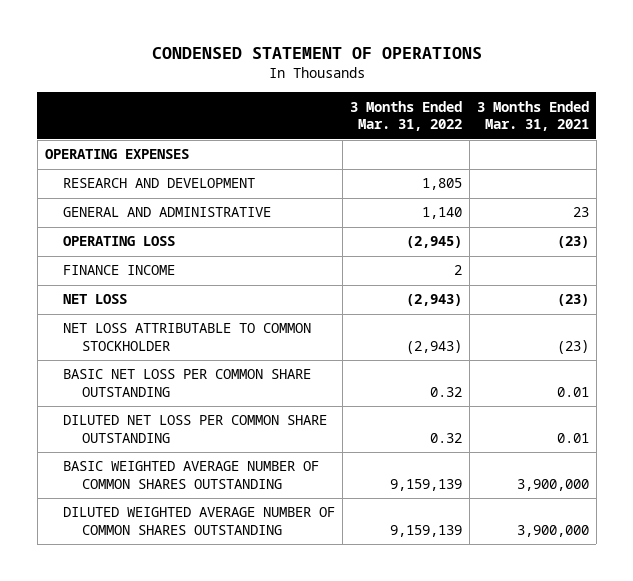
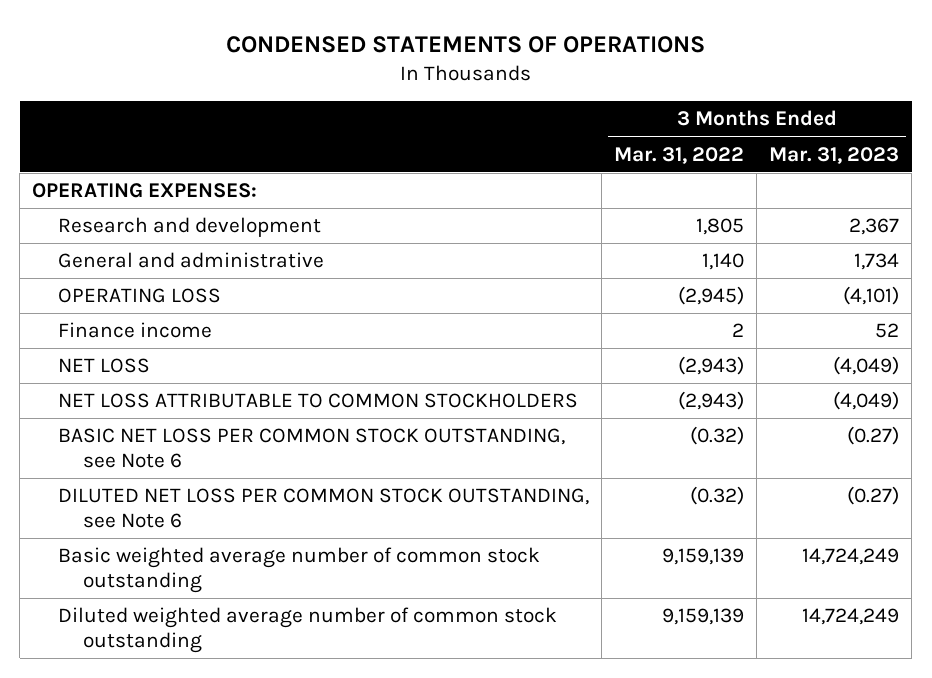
[151,47,482,60] CONDENSED STATEMENT OF OPERATIONS -> [225,36,705,54] CONDENSED STATEMENTS OF OPERATIONS
[476,100,589,132] 3 Months Ended Mar. 31, 2021 -> none
none -> [769,146,900,164] Mar. 31, 2023
[44,149,189,160] OPERATING EXPENSES -> [32,183,258,199] OPERATING EXPENSES:
[63,178,256,189] RESEARCH AND DEVELOPMENT -> [57,217,321,238] Research and development
[63,207,272,218] GENERAL AND ADMINISTRATIVE -> [57,252,324,269] General and administrative
[63,265,176,276] FINANCE INCOME -> [57,322,212,339] Finance income
[63,323,312,352] NET LOSS ATTRIBUTABLE TO COMMON STOCKHOLDER -> [57,393,578,409] NET LOSS ATTRIBUTABLE TO COMMON STOCKHOLDERS
[63,369,312,398] BASIC NET LOSS PER COMMON SHARE OUTSTANDING -> [57,428,565,468] BASIC NET LOSS PER COMMON STOCK OUTSTANDING, see Note 6
[429,387,462,398] 0.32 -> [690,426,745,446] (0.32)
[63,415,328,444] DILUTED NET LOSS PER COMMON SHARE OUTSTANDING -> [57,488,589,528] DILUTED NET LOSS PER COMMON STOCK OUTSTANDING, see Note 6
[429,433,462,444] 0.32 -> [690,486,745,506] (0.32)
[63,461,320,490] BASIC WEIGHTED AVERAGE NUMBER OF COMMON SHARES OUTSTANDING -> [57,547,540,593] Basic weighted average number of common stock outstanding
[63,507,336,536] DILUTED WEIGHTED AVERAGE NUMBER OF COMMON SHARES OUTSTANDING -> [57,607,557,653] Diluted weighted average number of common stock outstanding

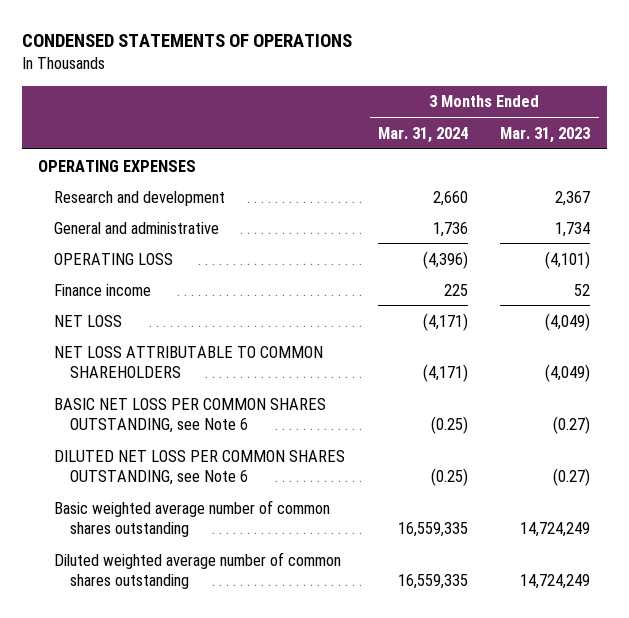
[614,146,745,164] Mar. 31, 2022 -> none
none -> [377,126,468,143] Mar. 31, 2024
[32,183,258,199] OPERATING EXPENSES: -> [38,159,197,172] OPERATING EXPENSES
[57,393,578,409] NET LOSS ATTRIBUTABLE TO COMMON STOCKHOLDERS -> [54,345,324,379] NET LOSS ATTRIBUTABLE TO COMMON SHAREHOLDERS
[57,428,565,468] BASIC NET LOSS PER COMMON STOCK OUTSTANDING, see Note 6 -> [54,397,327,434] BASIC NET LOSS PER COMMON SHARES OUTSTANDING, see Note 6
[57,488,589,528] DILUTED NET LOSS PER COMMON STOCK OUTSTANDING, see Note 6 -> [54,449,346,486] DILUTED NET LOSS PER COMMON SHARES OUTSTANDING, see Note 6
[57,547,540,593] Basic weighted average number of common stock outstanding -> [54,499,331,538] Basic weighted average number of common shares outstanding
[57,607,557,653] Diluted weighted average number of common stock outstanding -> [54,551,342,590] Diluted weighted average number of common shares outstanding

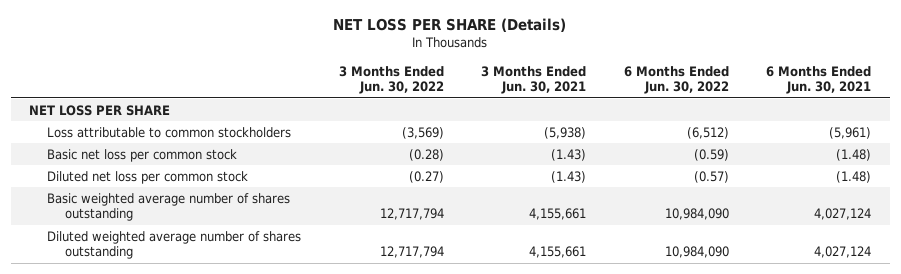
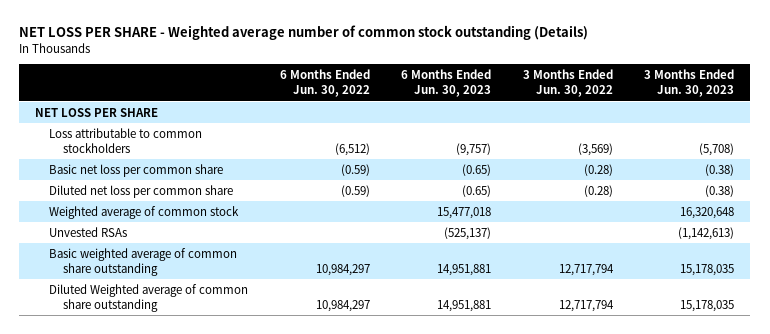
[333,18,567,33] NET LOSS PER SHARE (Details) -> [19,25,589,41] NET LOSS PER SHARE - Weighted average number of common stock outstanding (Details)
[481,65,587,95] 3 Months Ended Jun. 30, 2021 -> none
[766,65,872,95] 6 Months Ended Jun. 30, 2021 -> none
none -> [401,69,492,98] 6 Months Ended Jun. 30, 2023
none -> [644,69,735,98] 3 Months Ended Jun. 30, 2023
[47,148,238,162] Basic net loss per common stock -> [49,163,224,177] Basic net loss per common share
[47,170,249,184] Diluted net loss per common stock -> [49,184,234,198] Diluted net loss per common share
[408,170,444,183] (0.27) -> [583,184,613,197] (0.28)
[693,170,729,183] (0.57) -> [340,184,370,197] (0.59)
none -> [49,205,240,219] Weighted average of common stock
none -> [49,226,128,237] Unvested RSAs
[47,192,291,222] Basic weighted average number of shares outstanding -> [49,247,238,276] Basic weighted average of common share outstanding
[664,208,729,221] 10,984,090 -> [315,263,370,276] 10,984,297
[47,230,302,260] Diluted weighted average number of shares outstanding -> [49,283,249,312] Diluted Weighted average of common share outstanding
[664,246,729,259] 10,984,090 -> [315,299,370,312] 10,984,297

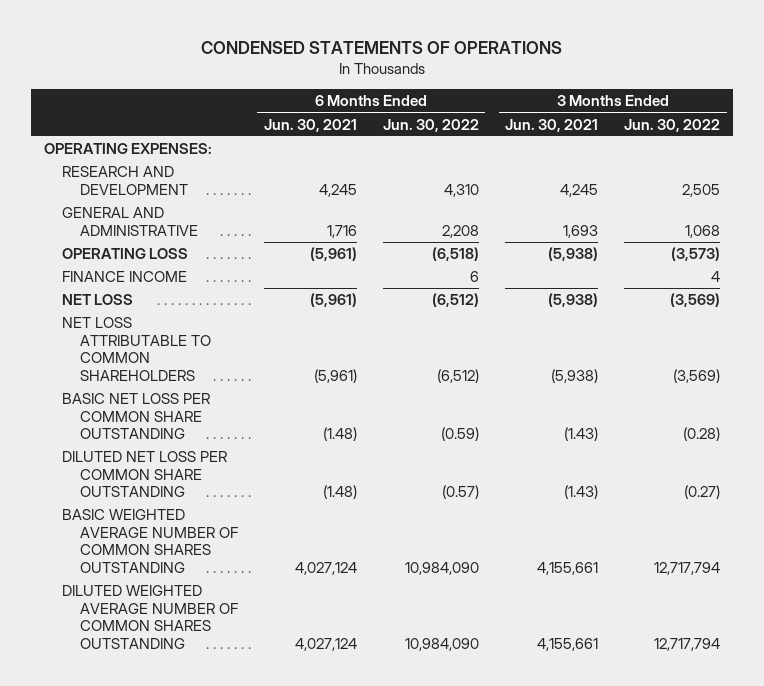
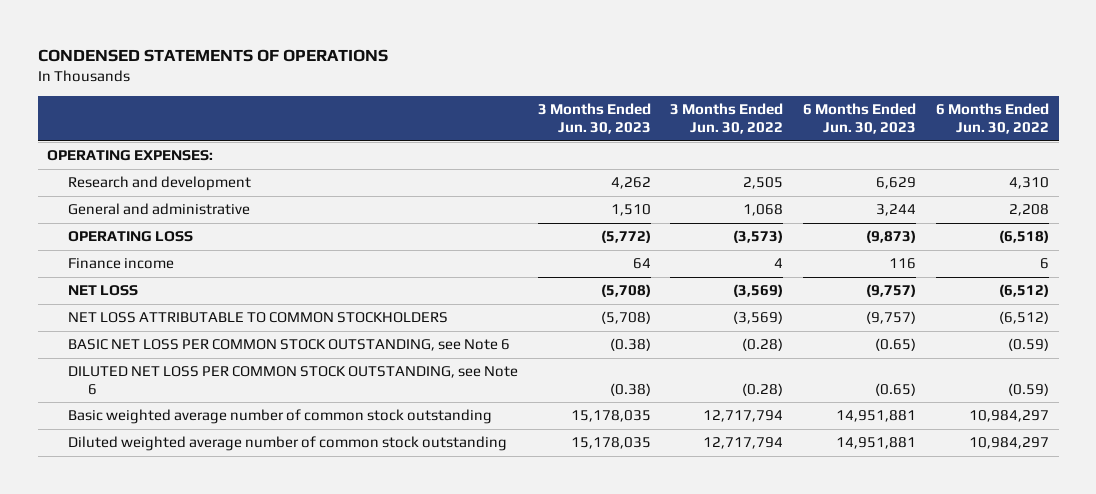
[263,118,357,132] Jun. 30, 2021 -> none
[505,118,599,132] Jun. 30, 2021 -> none
none -> [537,103,651,135] 3 Months Ended Jun. 30, 2023
none -> [803,103,917,135] 6 Months Ended Jun. 30, 2023
[61,166,188,195] RESEARCH AND DEVELOPMENT -> [67,176,251,192] Research and development
[61,207,198,236] GENERAL AND ADMINISTRATIVE -> [67,203,250,216] General and administrative
[61,271,187,283] FINANCE INCOME -> [67,258,174,270] Finance income
[61,317,211,381] NET LOSS ATTRIBUTABLE TO COMMON SHAREHOLDERS -> [67,312,448,324] NET LOSS ATTRIBUTABLE TO COMMON STOCKHOLDERS
[61,393,210,440] BASIC NET LOSS PER COMMON SHARE OUTSTANDING -> [67,339,510,352] BASIC NET LOSS PER COMMON STOCK OUTSTANDING, see Note 6
[61,451,227,498] DILUTED NET LOSS PER COMMON SHARE OUTSTANDING -> [67,366,518,395] DILUTED NET LOSS PER COMMON STOCK OUTSTANDING, see Note 6
[441,485,479,500] (0.57) -> [1007,382,1049,396] (0.59)
[684,485,721,500] (0.27) -> [742,382,784,396] (0.28)
[61,509,238,573] BASIC WEIGHTED AVERAGE NUMBER OF COMMON SHARES OUTSTANDING -> [67,409,492,425] Basic weighted average number of common stock outstanding
[404,561,479,575] 10,984,090 -> [968,410,1049,423] 10,984,297
[61,585,238,649] DILUTED WEIGHTED AVERAGE NUMBER OF COMMON SHARES OUTSTANDING -> [67,436,507,452] Diluted weighted average number of common stock outstanding
[404,637,479,651] 10,984,090 -> [968,437,1049,450] 10,984,297

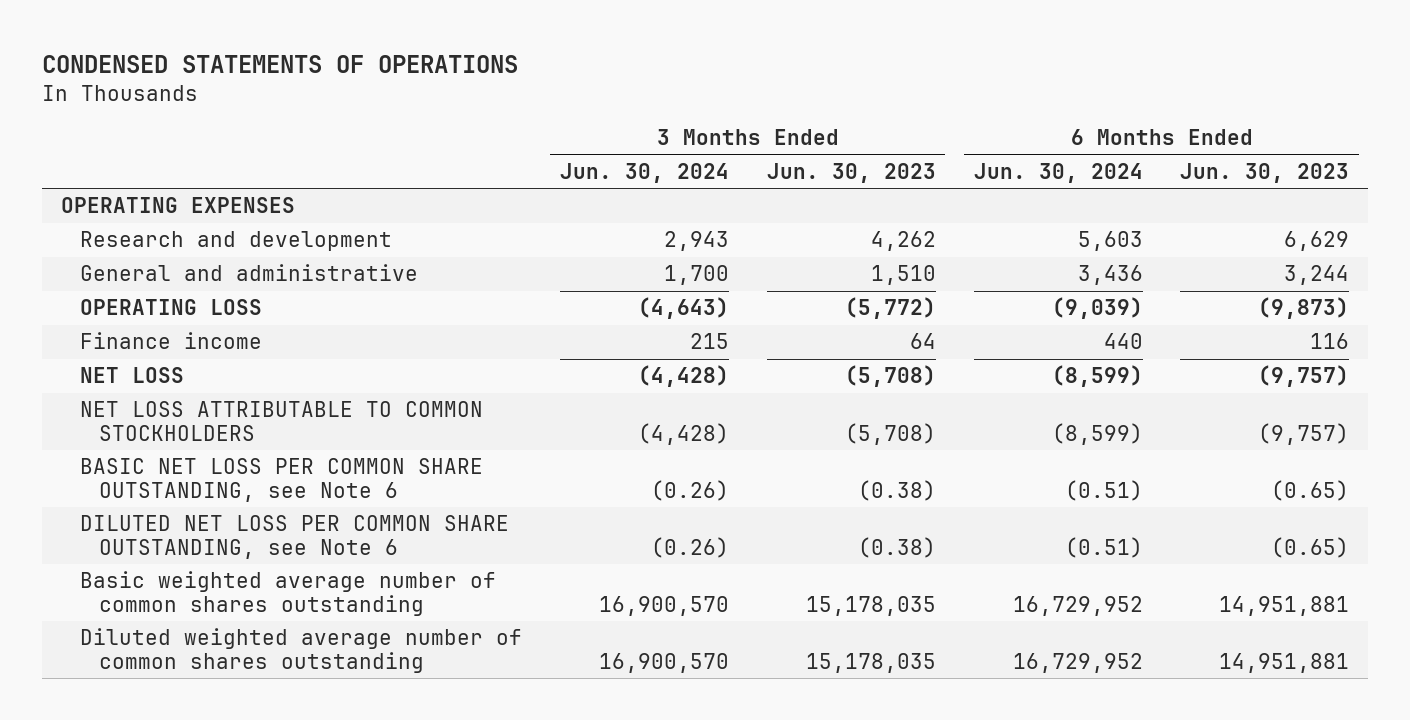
[670,103,784,135] 3 Months Ended Jun. 30, 2022 -> none
[935,103,1049,135] 6 Months Ended Jun. 30, 2022 -> none
none -> [559,162,729,183] Jun. 30, 2024
none -> [973,162,1143,183] Jun. 30, 2024
[47,150,214,162] OPERATING EXPENSES: -> [60,197,295,214] OPERATING EXPENSES
[67,339,510,352] BASIC NET LOSS PER COMMON STOCK OUTSTANDING, see Note 6 -> [79,458,483,502] BASIC NET LOSS PER COMMON SHARE OUTSTANDING, see Note 6
[67,366,518,395] DILUTED NET LOSS PER COMMON STOCK OUTSTANDING, see Note 6 -> [79,515,509,559] DILUTED NET LOSS PER COMMON SHARE OUTSTANDING, see Note 6
[67,409,492,425] Basic weighted average number of common stock outstanding -> [79,571,496,616] Basic weighted average number of common shares outstanding
[67,436,507,452] Diluted weighted average number of common stock outstanding -> [79,628,522,673] Diluted weighted average number of common shares outstanding

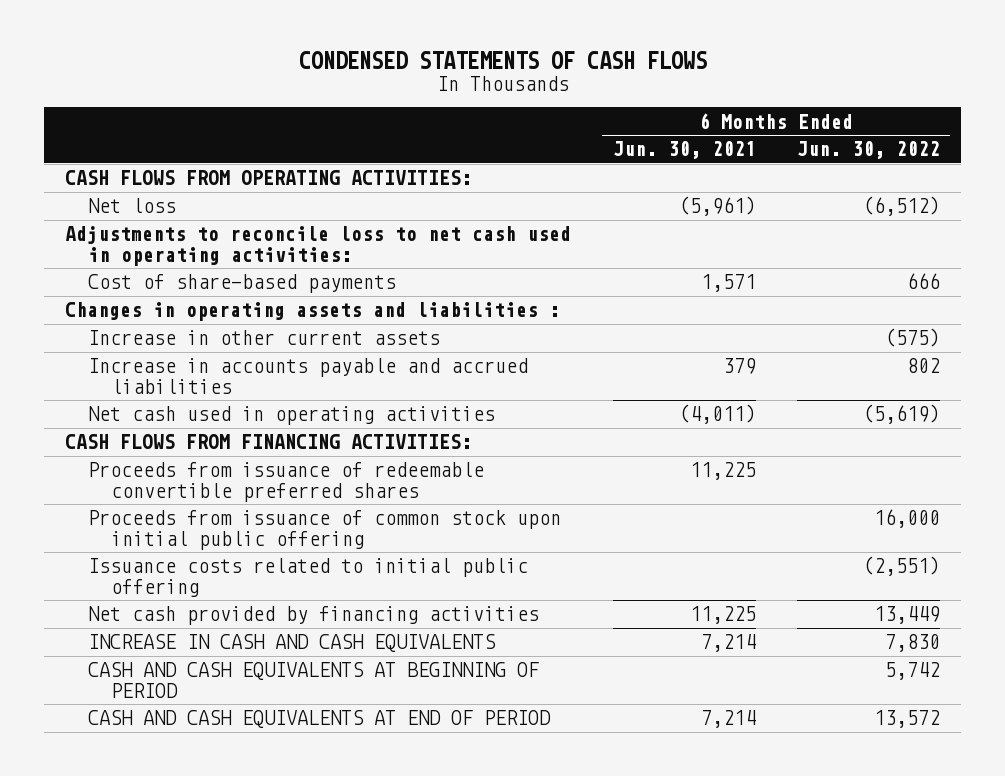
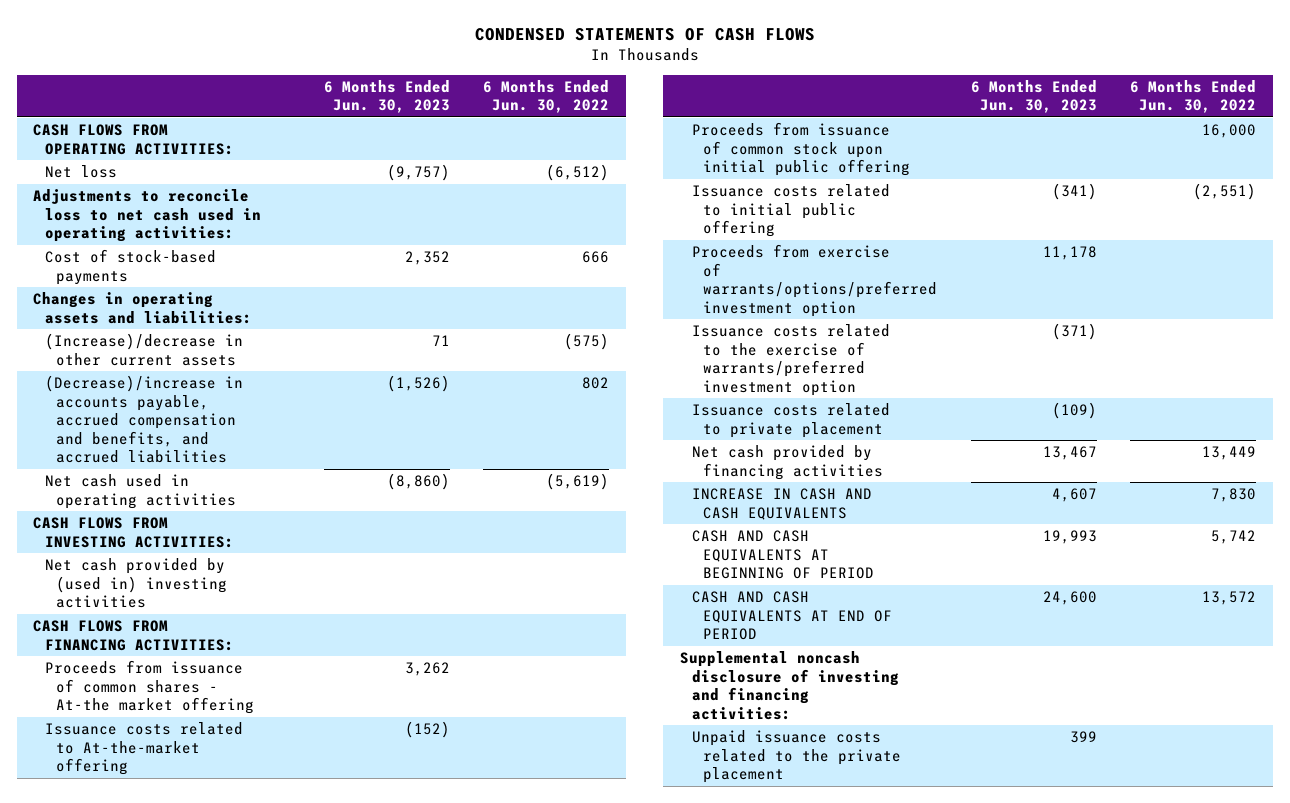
[612,141,756,160] Jun. 30, 2021 -> none
none -> [323,79,450,114] 6 Months Ended Jun. 30, 2023
[87,274,396,294] Cost of share-based payments -> [44,248,216,285] Cost of stock-based payments
[65,302,561,322] Changes in operating assets and liabilities : -> [33,291,252,324] Changes in operating assets and liabilities:
[87,330,440,346] Increase in other current assets -> [44,332,243,366] (Increase)/decrease in other current assets
[87,358,528,394] Increase in accounts payable and accrued liabilities -> [44,374,243,464] (Decrease)/increase in accounts payable, accrued compensation and benefits, and accrued liabilities
none -> [33,516,234,548] CASH FLOWS FROM INVESTING ACTIVITIES:
none -> [44,557,227,609] Net cash provided by (used in) investing activities
[87,462,484,502] Proceeds from issuance of redeemable convertible preferred shares -> none
none -> [44,659,254,715] Proceeds from issuance of common shares - At-the market offering
none -> [44,721,243,776] Issuance costs related to At-the-market offering
none -> [691,243,937,317] Proceeds from exercise of warrants/options/preferred investment option
none -> [691,323,890,396] Issuance costs related to the exercise of warrants/preferred investment option
none -> [691,402,890,438] Issuance costs related to private placement
none -> [680,650,899,720] Supplemental noncash disclosure of investing and financing activities:
none -> [691,729,901,784] Unpaid issuance costs related to the private placement

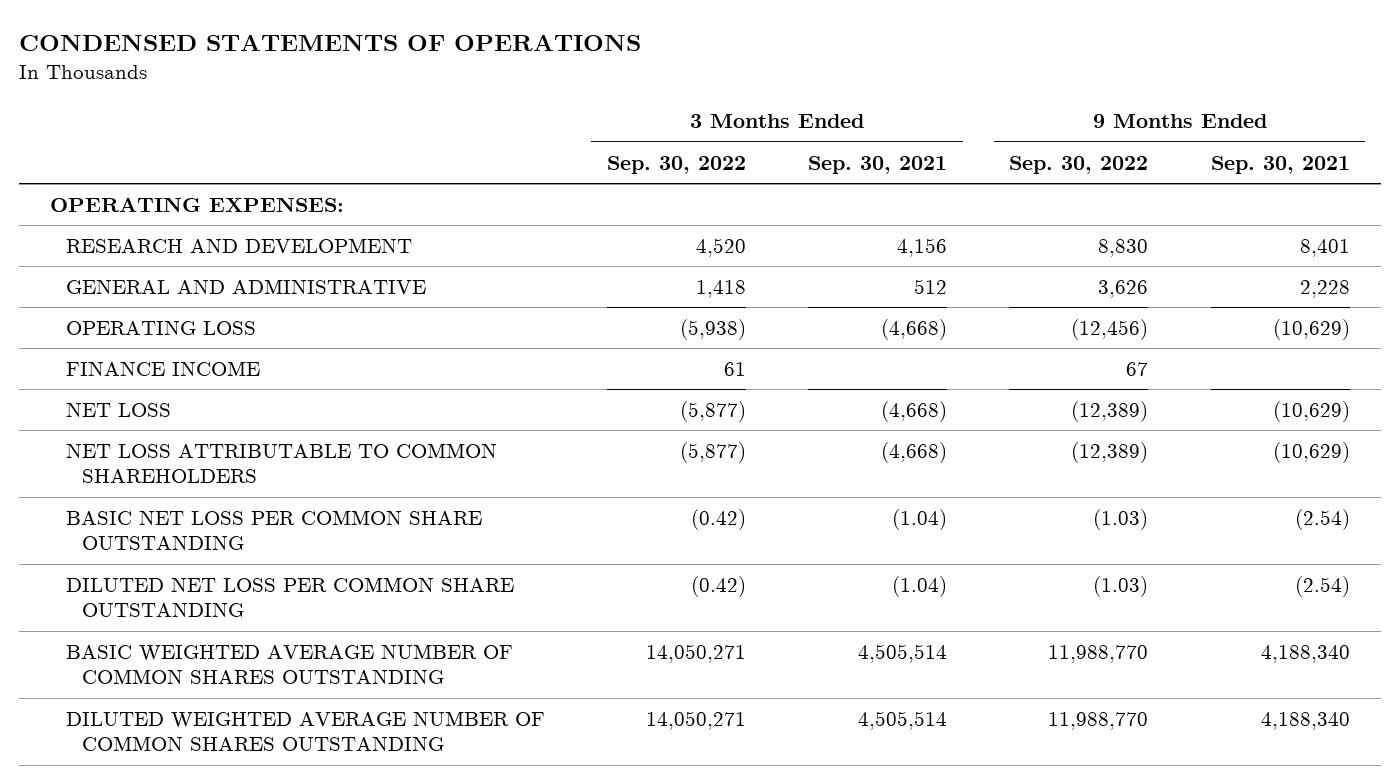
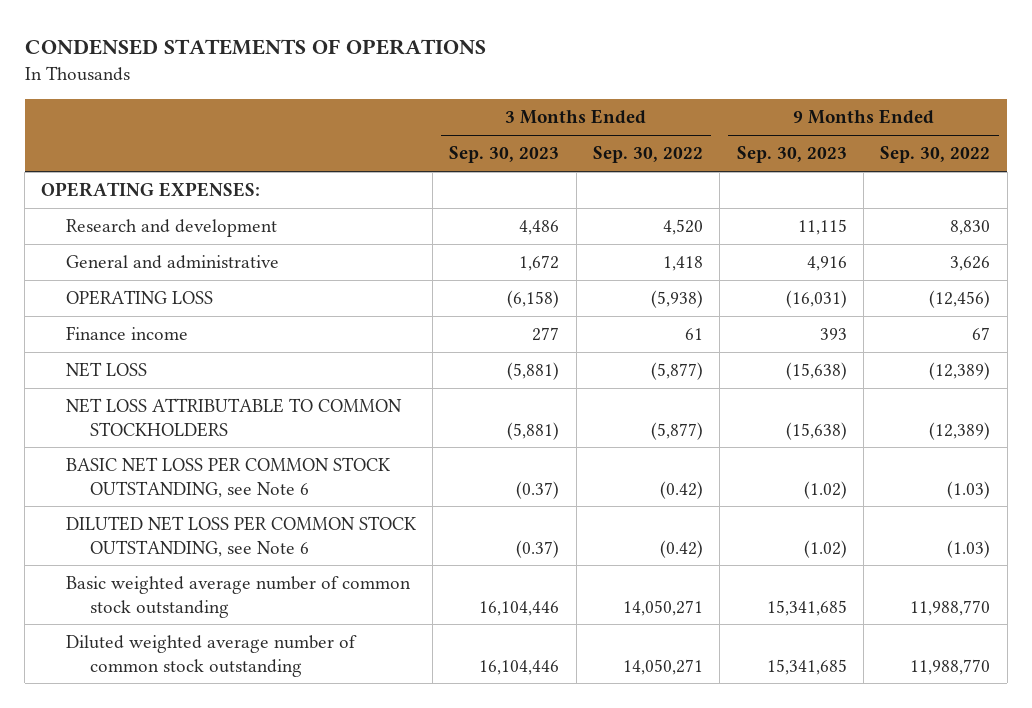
[808,155,948,174] Sep. 30, 2021 -> none
[1210,155,1350,174] Sep. 30, 2021 -> none
none -> [449,146,560,164] Sep. 30, 2023
none -> [736,146,847,164] Sep. 30, 2023
[65,237,412,253] RESEARCH AND DEVELOPMENT -> [65,219,277,238] Research and development
[65,278,426,294] GENERAL AND ADMINISTRATIVE -> [65,255,279,270] General and administrative
[65,360,260,376] FINANCE INCOME -> [65,326,188,341] Finance income
[65,442,497,484] NET LOSS ATTRIBUTABLE TO COMMON SHAREHOLDERS -> [65,398,402,437] NET LOSS ATTRIBUTABLE TO COMMON STOCKHOLDERS
[65,509,482,551] BASIC NET LOSS PER COMMON SHARE OUTSTANDING -> [65,457,391,498] BASIC NET LOSS PER COMMON STOCK OUTSTANDING, see Note 6
[65,576,514,618] DILUTED NET LOSS PER COMMON SHARE OUTSTANDING -> [65,516,417,557] DILUTED NET LOSS PER COMMON STOCK OUTSTANDING, see Note 6
[65,643,513,685] BASIC WEIGHTED AVERAGE NUMBER OF COMMON SHARES OUTSTANDING -> [65,576,411,618] Basic weighted average number of common stock outstanding
[65,710,545,752] DILUTED WEIGHTED AVERAGE NUMBER OF COMMON SHARES OUTSTANDING -> [65,635,357,677] Diluted weighted average number of common stock outstanding

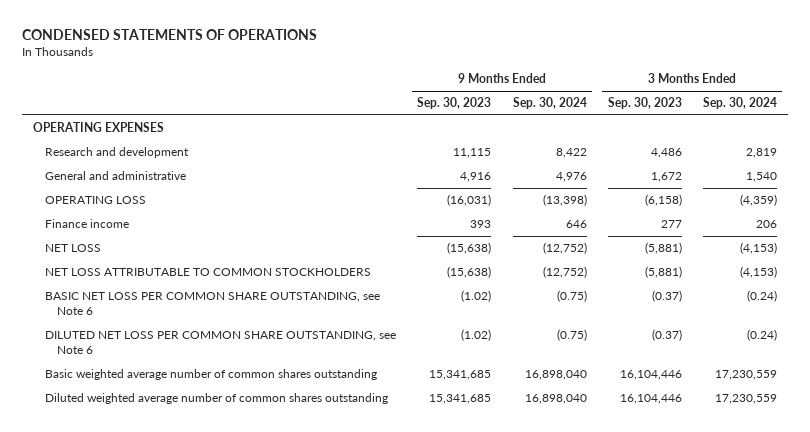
[592,146,703,164] Sep. 30, 2022 -> none
[880,146,991,164] Sep. 30, 2022 -> none
none -> [512,97,587,110] Sep. 30, 2024
none -> [702,97,777,110] Sep. 30, 2024
[41,182,261,198] OPERATING EXPENSES: -> [33,122,165,133] OPERATING EXPENSES
[65,457,391,498] BASIC NET LOSS PER COMMON STOCK OUTSTANDING, see Note 6 -> [45,292,381,315] BASIC NET LOSS PER COMMON SHARE OUTSTANDING, see Note 6
[65,516,417,557] DILUTED NET LOSS PER COMMON STOCK OUTSTANDING, see Note 6 -> [45,331,397,354] DILUTED NET LOSS PER COMMON SHARE OUTSTANDING, see Note 6
[65,576,411,618] Basic weighted average number of common stock outstanding -> [45,369,378,381] Basic weighted average number of common shares outstanding
[65,635,357,677] Diluted weighted average number of common stock outstanding -> [45,393,389,405] Diluted weighted average number of common shares outstanding

